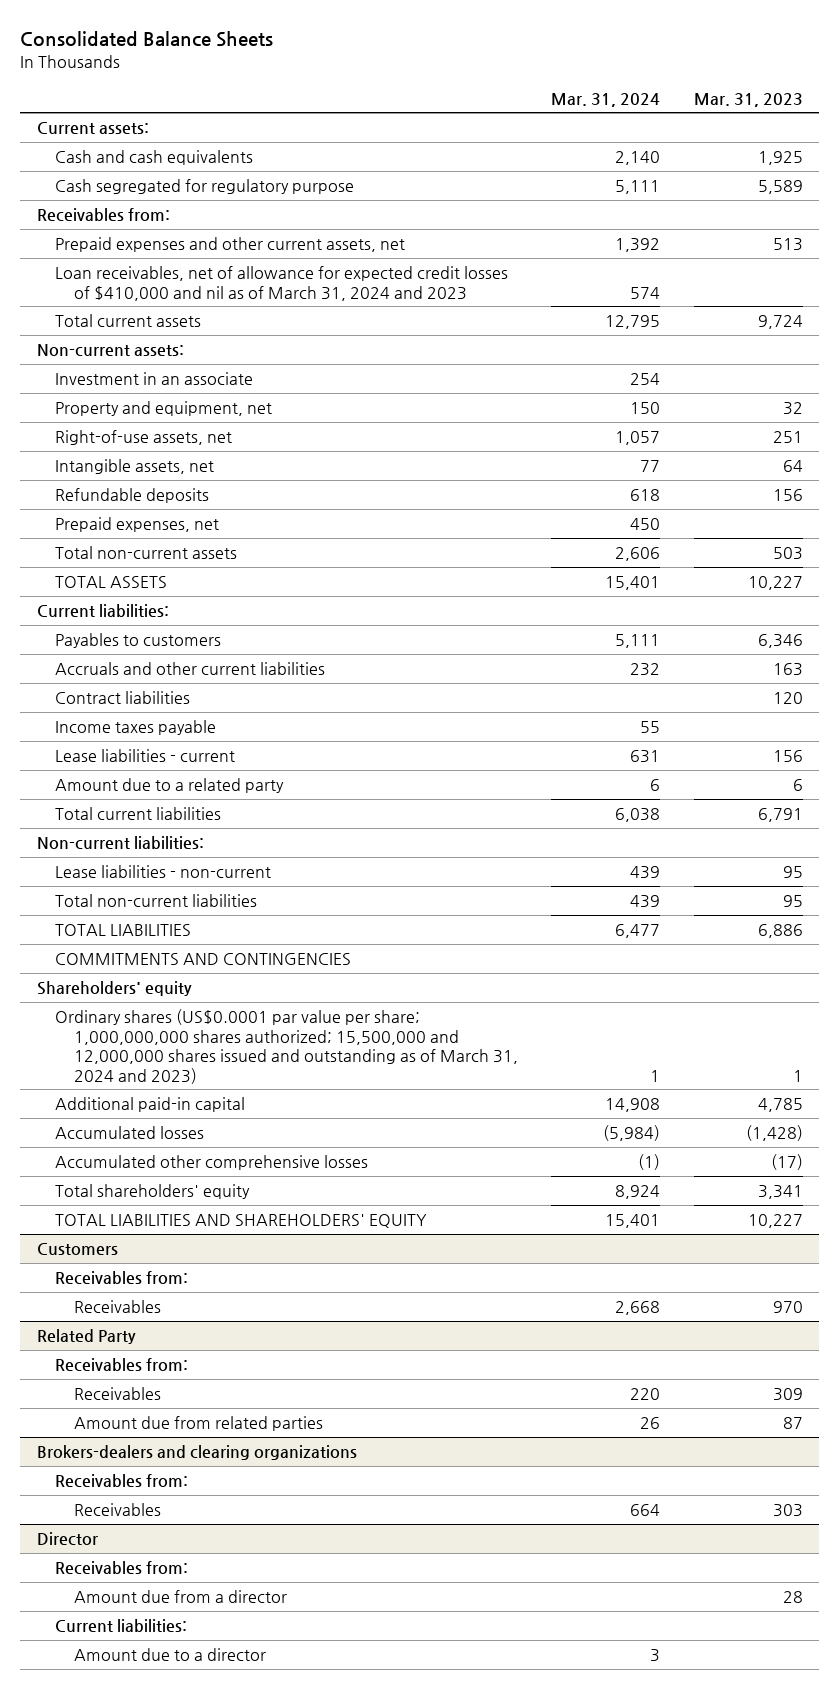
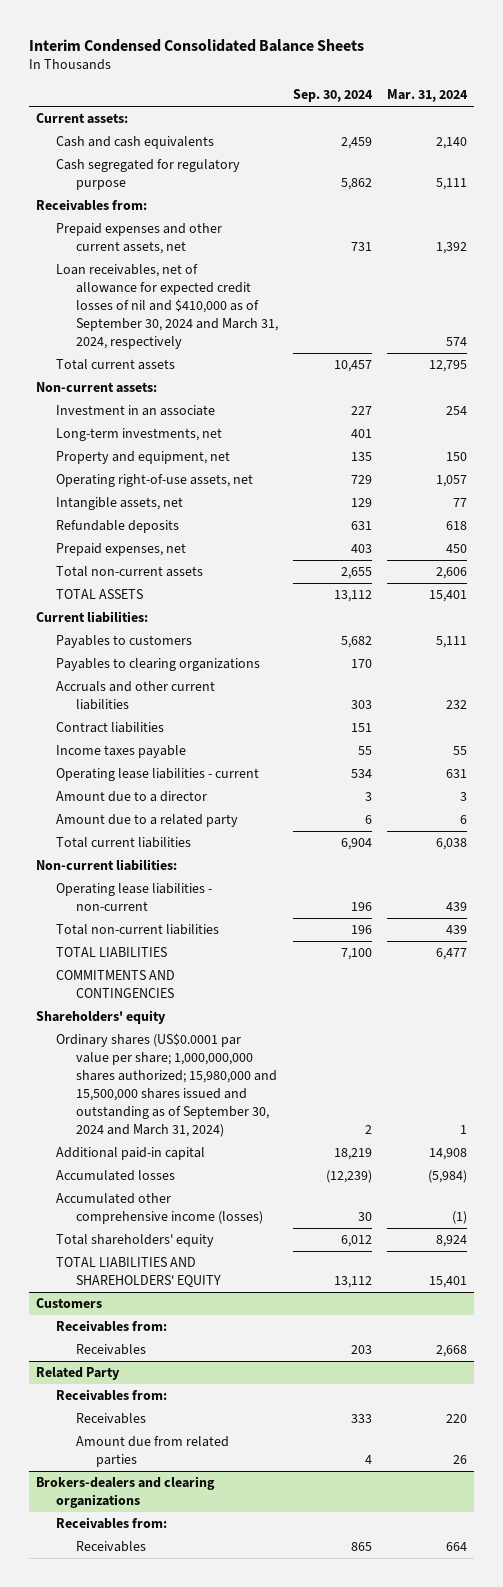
[20,31,274,48] Consolidated Balance Sheets -> [29,38,365,52] Interim Condensed Consolidated Balance Sheets
[693,92,803,107] Mar. 31, 2023 -> none
none -> [293,89,374,103] Sep. 30, 2024
[55,266,509,301] Loan receivables, net of allowance for expected credit losses of $410,000 and nil as of March 31, 2024 and 2023 -> [56,264,279,349] Loan receivables, net of allowance for expected credit losses of nil and $410,000 as of September 30, 2024 and March 31, 2024, respectively
none -> [56,428,223,442] Long-term investments, net
[55,430,233,446] Right-of-use assets, net -> [56,474,254,488] Operating right-of-use assets, net
none -> [56,658,261,672] Payables to clearing organizations
[55,749,236,763] Lease liabilities - current -> [56,768,260,782] Operating lease liabilities - current
none -> [56,791,208,803] Amount due to a director
[55,865,272,879] Lease liabilities - non-current -> [56,883,213,912] Operating lease liabilities - non-current
[55,1009,519,1084] Ordinary shares (US$0.0001 par value per share; 1,000,000,000 shares authorized; 15,500,000 and 12,000,000 shares issued and outstanding as of March 31, 2024 and 2023) -> [56,1033,278,1137] Ordinary shares (US$0.0001 par value per share; 1,000,000,000 shares authorized; 15,980,000 and 15,500,000 shares issued and outstanding as of September 30, 2024 and March 31, 2024)
[55,1155,369,1171] Accumulated other comprehensive losses -> [56,1193,264,1225] Accumulated other comprehensive income (losses)
[36,1532,98,1547] Director -> none
[55,1561,189,1576] Receivables from: -> none
[74,1590,288,1604] Amount due from a director -> none
[55,1619,188,1633] Current liabilities: -> none
[74,1648,267,1662] Amount due to a director -> none

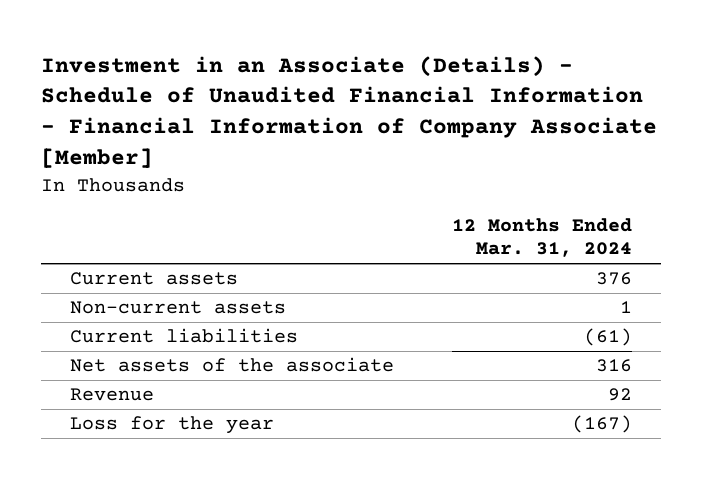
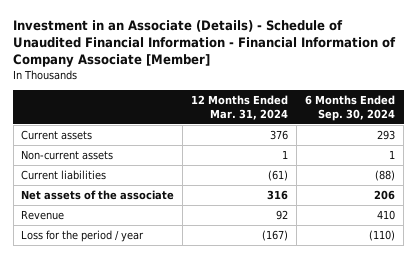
none -> [305,95,396,121] 6 Months Ended Sep. 30, 2024
[69,416,274,435] Loss for the year -> [21,230,145,243] Loss for the period / year

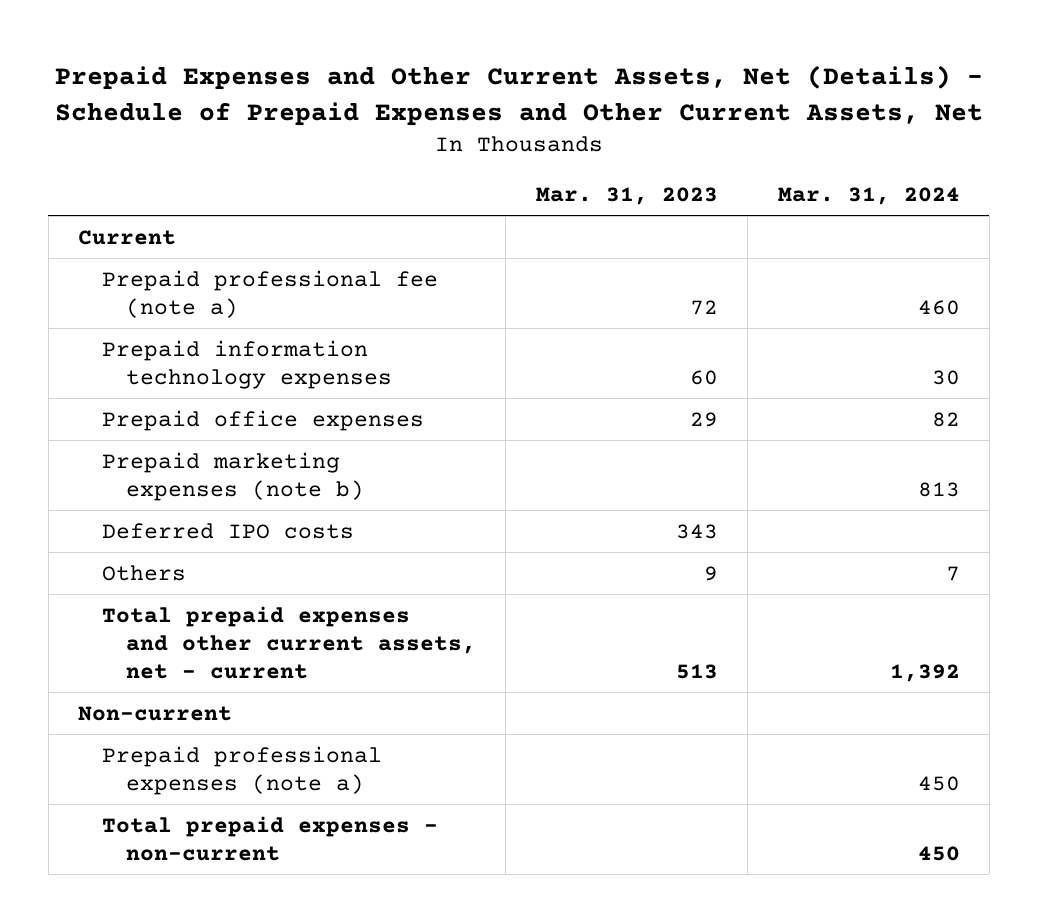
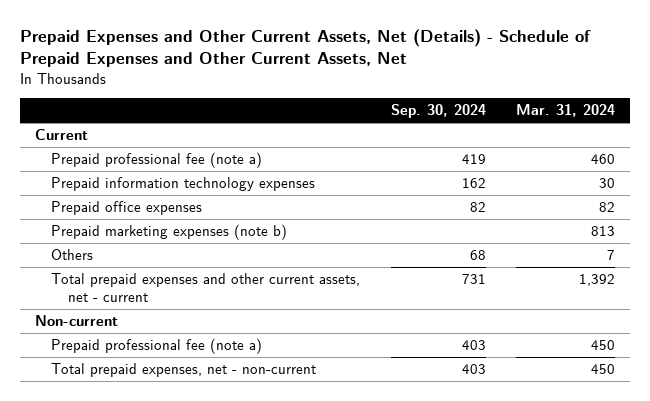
[535,187,718,206] Mar. 31, 2023 -> none
none -> [390,104,486,119] Sep. 30, 2024
[102,522,355,539] Deferred IPO costs -> none
[102,745,383,795] Prepaid professional expenses (note a) -> [51,338,263,355] Prepaid professional fee (note a)
[102,815,439,861] Total prepaid expenses - non-current -> [51,363,317,378] Total prepaid expenses, net - non-current

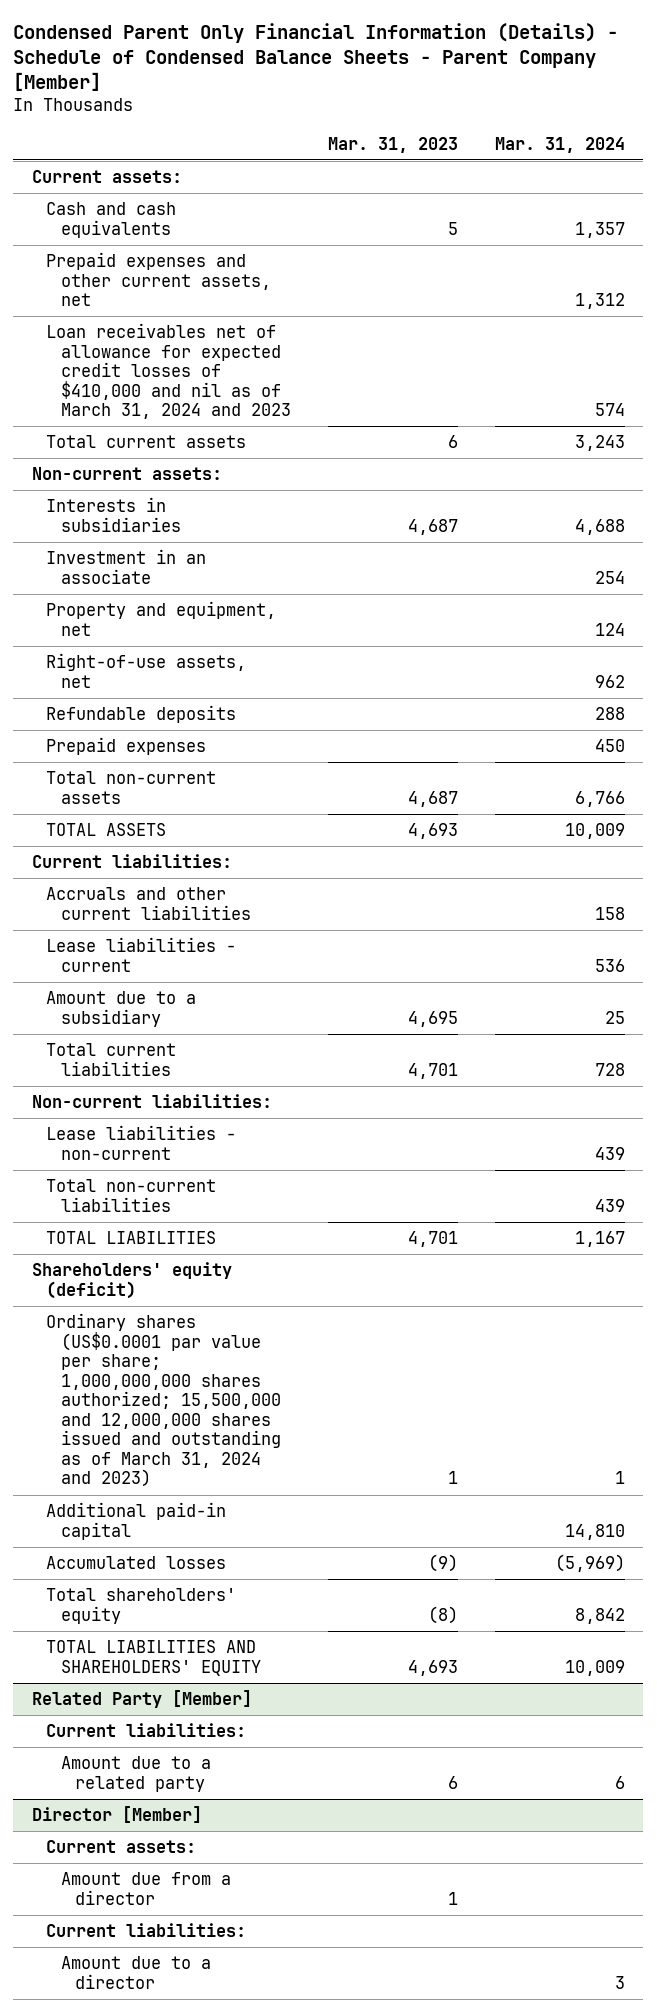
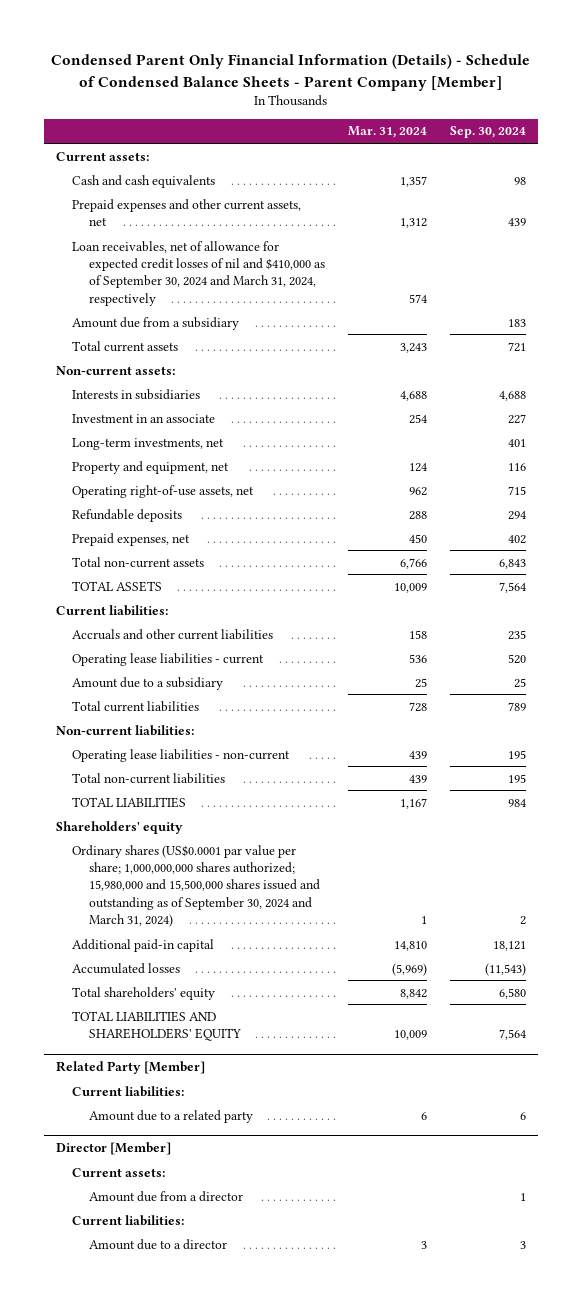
[327,136,458,153] Mar. 31, 2023 -> none
none -> [450,126,527,139] Sep. 30, 2024
[46,323,291,420] Loan receivables net of allowance for expected credit losses of $410,000 and nil as of March 31, 2024 and 2023 -> [72,240,325,306] Loan receivables, net of allowance for expected credit losses of nil and $410,000 as of September 30, 2024 and March 31, 2024, respectively
none -> [72,316,240,330] Amount due from a subsidiary
none -> [72,437,225,450] Long-term investments, net
[46,653,247,688] Right-of-use assets, net -> [72,484,255,498] Operating right-of-use assets, net
[46,737,207,756] Prepaid expenses -> [72,532,191,546] Prepaid expenses, net
[46,937,237,972] Lease liabilities - current -> [72,652,265,666] Operating lease liabilities - current
[46,1125,237,1160] Lease liabilities - non-current -> [72,748,291,762] Operating lease liabilities - non-current
[31,1262,232,1299] Shareholders' equity (deficit) -> [55,820,183,834] Shareholders' equity
[46,1313,281,1488] Ordinary shares (US$0.0001 par value per share; 1,000,000,000 shares authorized; 15,500,000 and 12,000,000 shares issued and outstanding as of March 31, 2024 and 2023) -> [72,844,320,928] Ordinary shares (US$0.0001 par value per share; 1,000,000,000 shares authorized; 15,980,000 and 15,500,000 shares issued and outstanding as of September 30, 2024 and March 31, 2024)

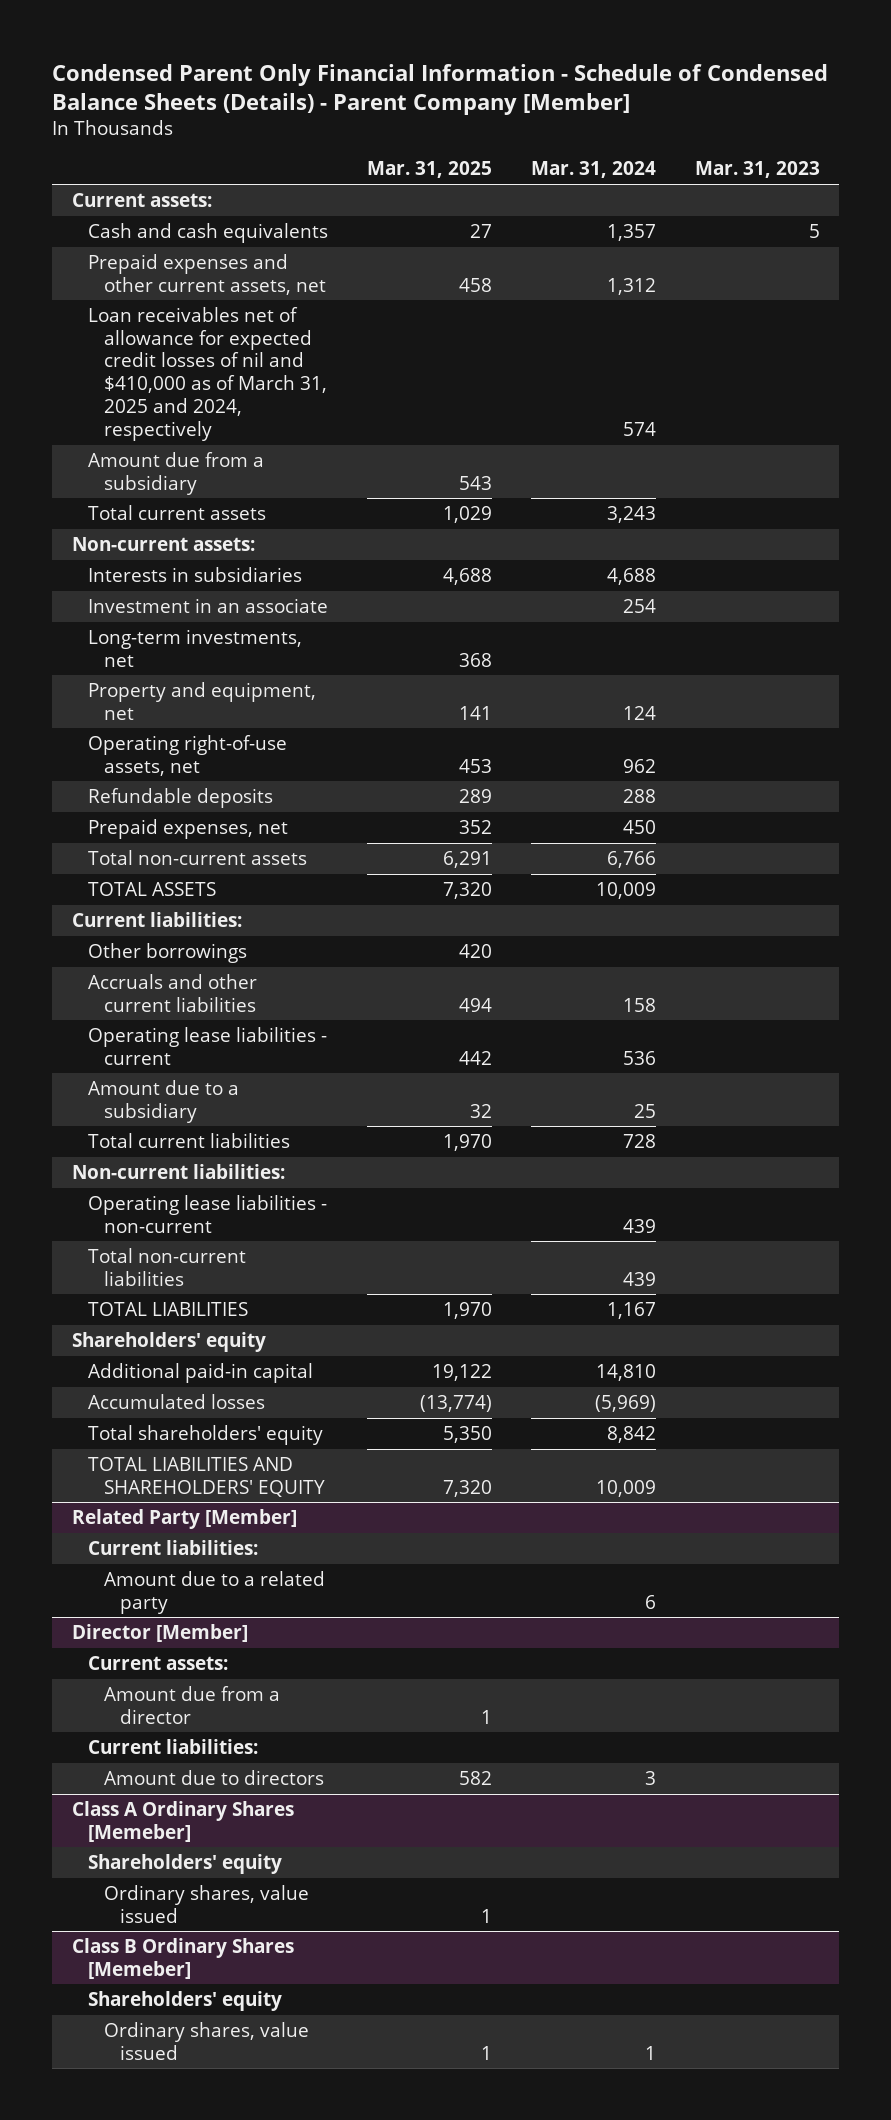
[50,54,530,91] Condensed Parent Only Financial Information (Details) - Schedule of Condensed Balance Sheets - Parent Company [Member] -> [52,64,829,115] Condensed Parent Only Financial Information - Schedule of Condensed Balance Sheets (Details) - Parent Company [Member]
[450,126,527,139] Sep. 30, 2024 -> none
none -> [366,161,492,179] Mar. 31, 2025
none -> [694,161,820,179] Mar. 31, 2023
[72,240,325,306] Loan receivables, net of allowance for expected credit losses of nil and $410,000 as of September 30, 2024 and March 31, 2024, respectively -> [87,306,328,441] Loan receivables net of allowance for expected credit losses of nil and $410,000 as of March 31, 2025 and 2024, respectively
none -> [87,942,247,963] Other borrowings
[72,844,320,928] Ordinary shares (US$0.0001 par value per share; 1,000,000,000 shares authorized; 15,980,000 and 15,500,000 shares issued and outstanding as of September 30, 2024 and March 31, 2024) -> none
[88,1238,227,1250] Amount due to a director -> [104,1769,325,1785] Amount due to directors
none -> [71,1800,294,1842] Class A Ordinary Shares [Memeber]
none -> [87,1853,282,1874] Shareholders' equity
none -> [104,1884,310,1923] Ordinary shares, value issued
none -> [71,1937,294,1979] Class B Ordinary Shares [Memeber]
none -> [87,1990,282,2011] Shareholders' equity
none -> [104,2021,310,2060] Ordinary shares, value issued

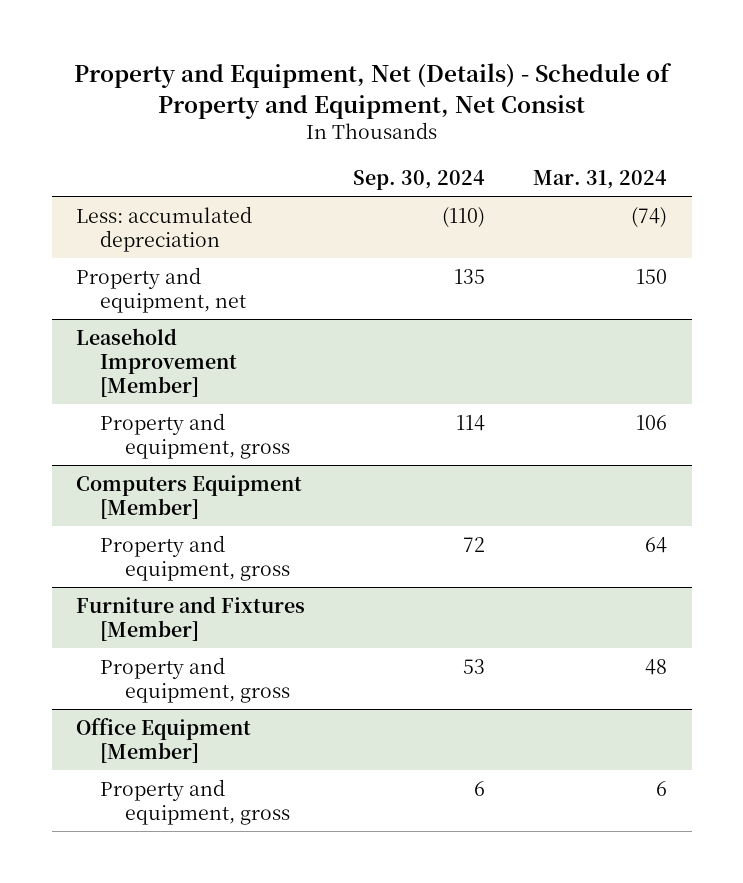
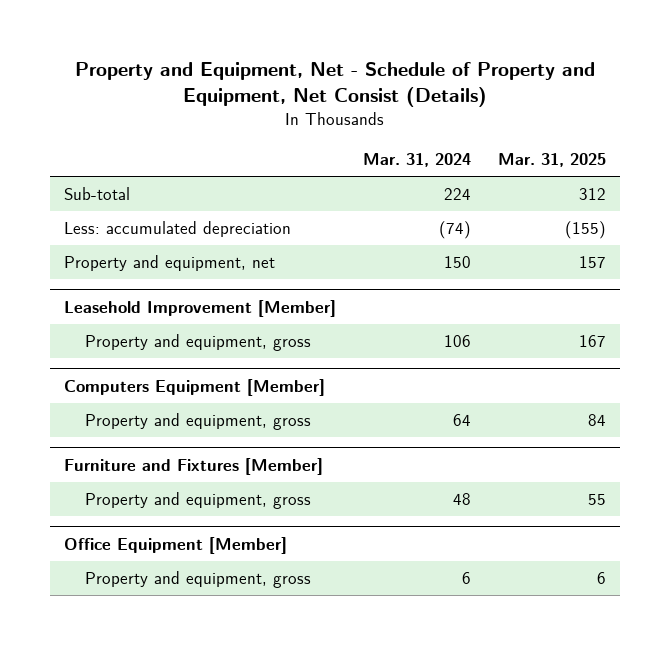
[73,63,672,119] Property and Equipment, Net (Details) - Schedule of Property and Equipment, Net Consist -> [74,62,595,108] Property and Equipment, Net - Schedule of Property and Equipment, Net Consist (Details)
[353,169,486,190] Sep. 30, 2024 -> none
none -> [498,153,607,168] Mar. 31, 2025
none -> [63,187,130,201] Sub-total

